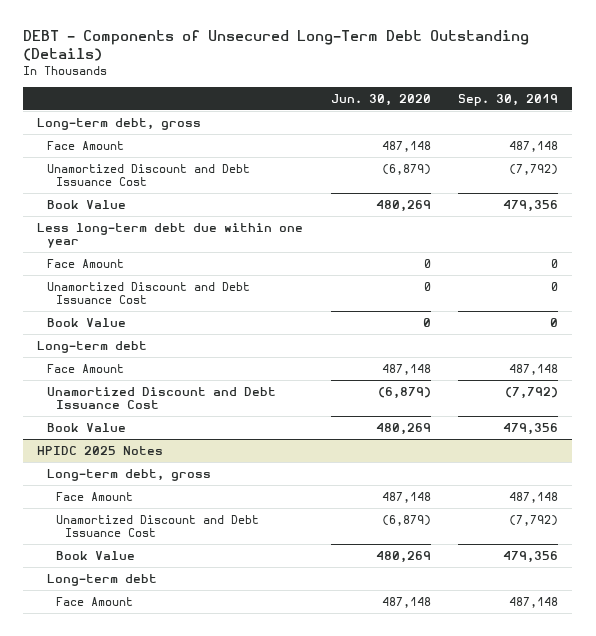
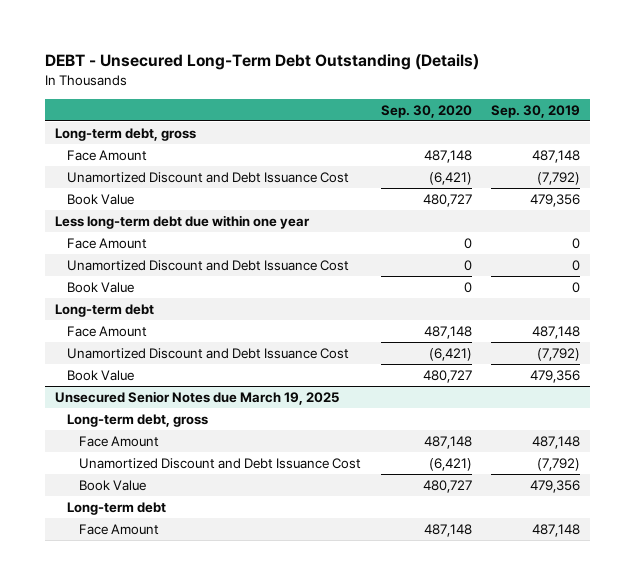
[23,30,530,62] DEBT - Components of Unsecured Long-Term Debt Outstanding (Details) -> [45,54,480,71] DEBT - Unsecured Long-Term Debt Outstanding (Details)
[330,93,431,106] Jun. 30, 2020 -> none
none -> [380,104,472,118] Sep. 30, 2020
[37,445,164,455] HPIDC 2025 Notes -> [54,391,339,406] Unsecured Senior Notes due March 19, 2025

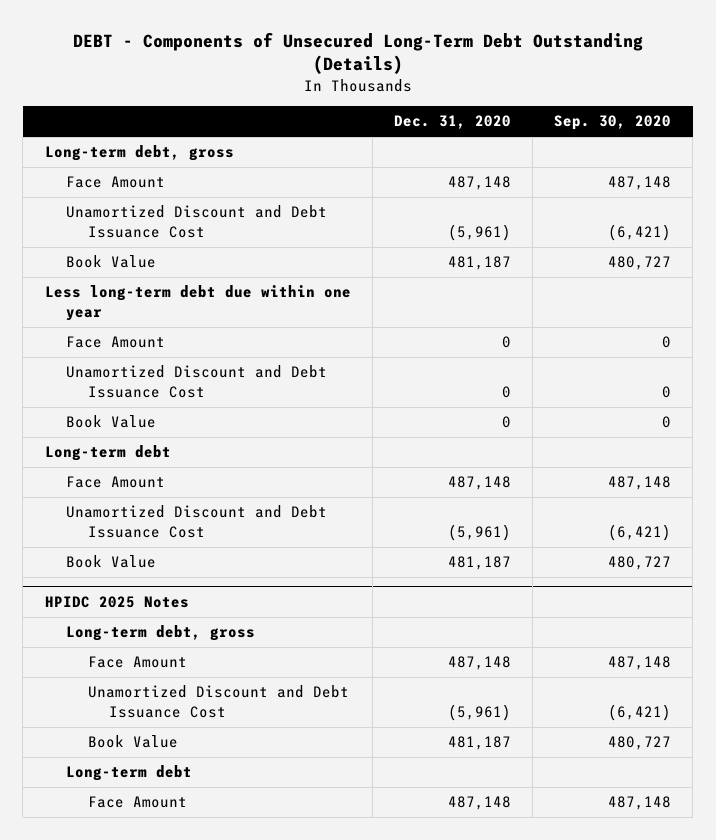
[45,54,480,71] DEBT - Unsecured Long-Term Debt Outstanding (Details) -> [72,31,643,75] DEBT - Components of Unsecured Long-Term Debt Outstanding (Details)
[491,104,581,118] Sep. 30, 2019 -> none
none -> [393,115,511,130] Dec. 31, 2020
[54,391,339,406] Unsecured Senior Notes due March 19, 2025 -> [44,596,189,609] HPIDC 2025 Notes

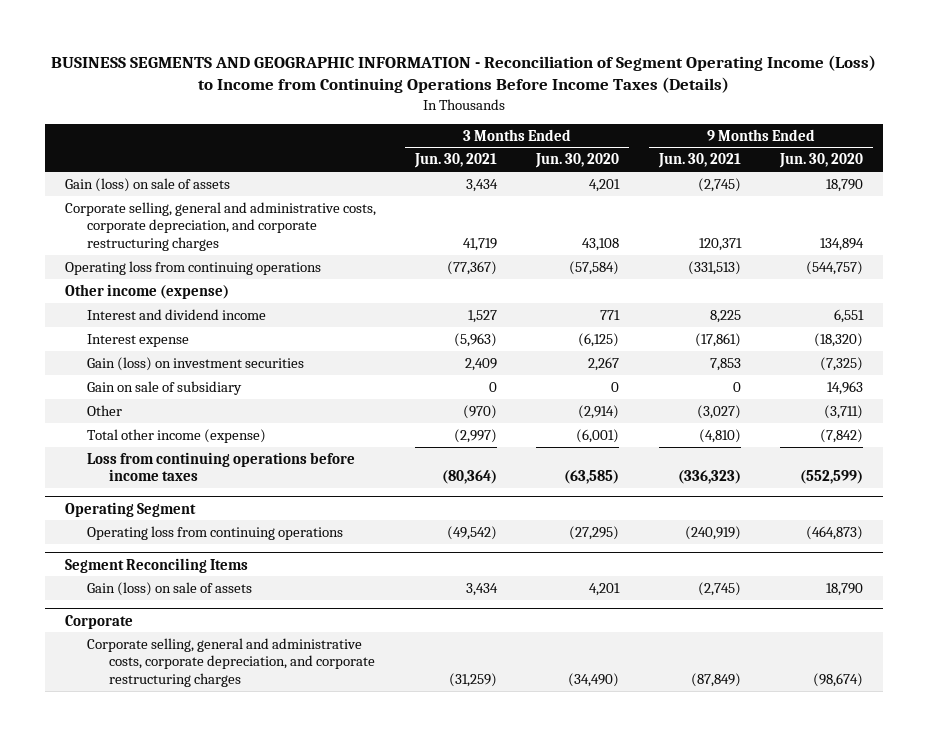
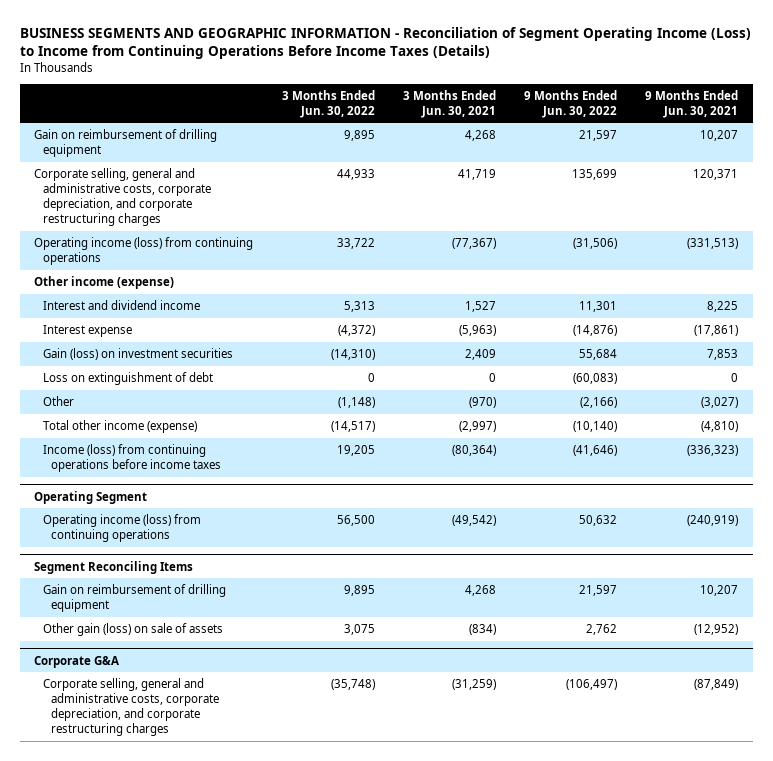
[535,153,620,169] Jun. 30, 2020 -> none
[779,153,864,169] Jun. 30, 2020 -> none
none -> [281,89,375,118] 3 Months Ended Jun. 30, 2022
none -> [524,89,618,118] 9 Months Ended Jun. 30, 2022
[64,177,230,192] Gain (loss) on sale of assets -> none
none -> [34,128,218,158] Gain on reimbursement of drilling equipment
[64,260,321,275] Operating loss from continuing operations -> [34,236,254,266] Operating income (loss) from continuing operations
[86,380,242,395] Gain on sale of subsidiary -> none
none -> [42,371,213,385] Loss on extinguishment of debt
[86,451,355,482] Loss from continuing operations before income taxes -> [42,443,222,473] Income (loss) from continuing operations before income taxes
[86,525,343,540] Operating loss from continuing operations -> [42,513,201,543] Operating income (loss) from continuing operations
none -> [42,583,226,613] Gain on reimbursement of drilling equipment
[86,581,252,596] Gain (loss) on sale of assets -> [42,622,223,636] Other gain (loss) on sale of assets
[466,582,499,596] 3,434 -> [468,623,496,635] (834)
[697,581,741,596] (2,745) -> [694,623,739,635] (12,952)
[64,614,133,629] Corporate -> [34,655,120,668] Corporate G&A

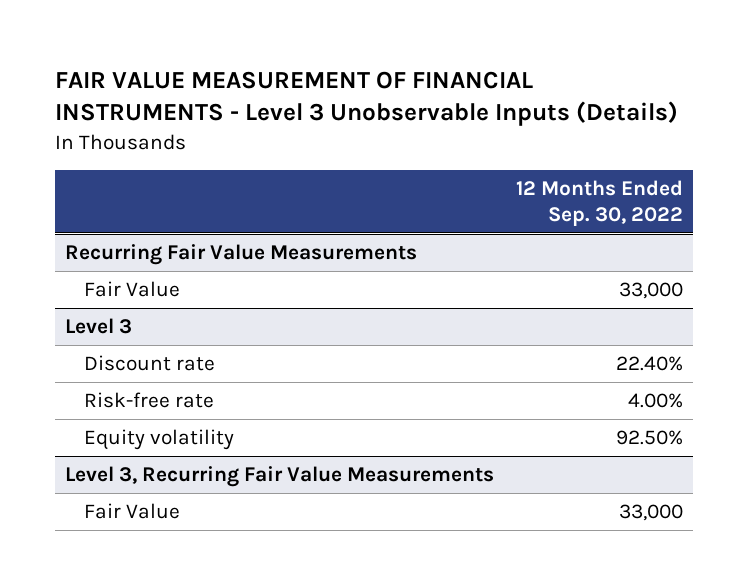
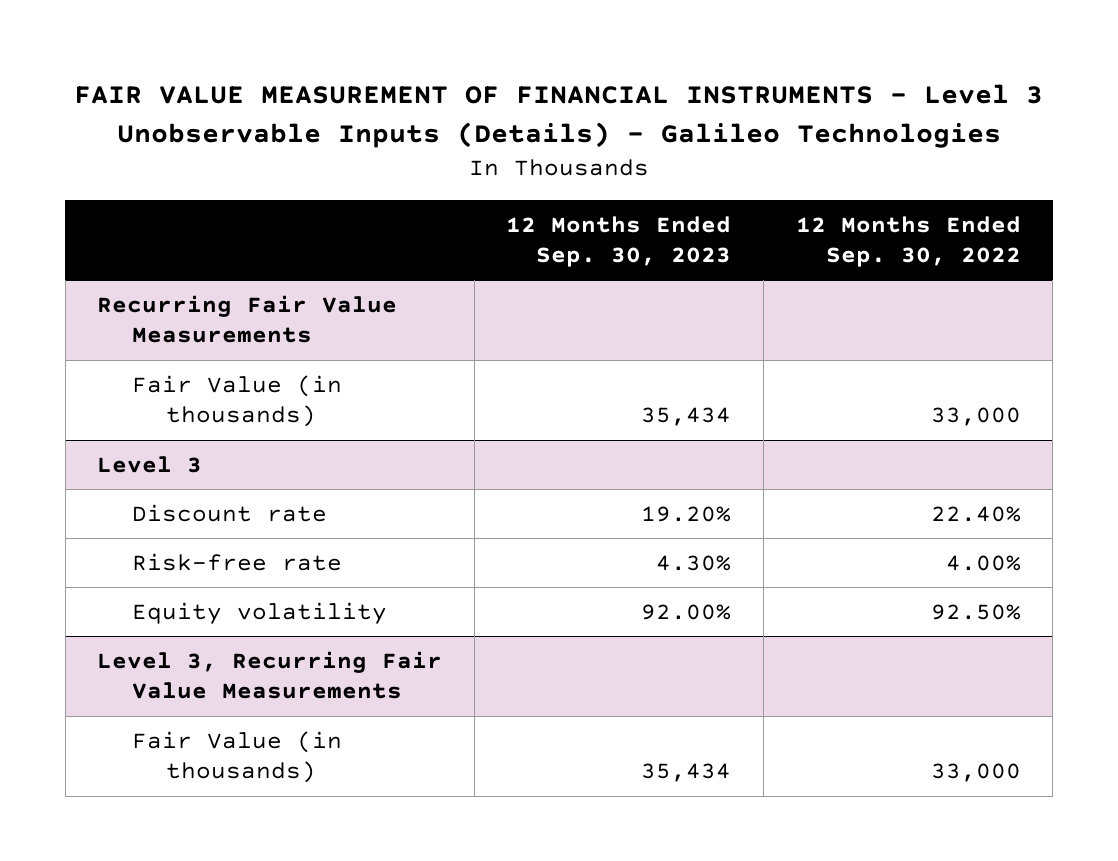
[54,70,678,127] FAIR VALUE MEASUREMENT OF FINANCIAL INSTRUMENTS - Level 3 Unobservable Inputs (Details) -> [73,84,1043,148] FAIR VALUE MEASUREMENT OF FINANCIAL INSTRUMENTS - Level 3 Unobservable Inputs (Details) - Galileo Technologies
none -> [506,215,732,268] 12 Months Ended Sep. 30, 2023
[83,281,180,298] Fair Value -> [131,374,342,428] Fair Value (in thousands)
[83,503,180,520] Fair Value -> [131,730,342,784] Fair Value (in thousands)

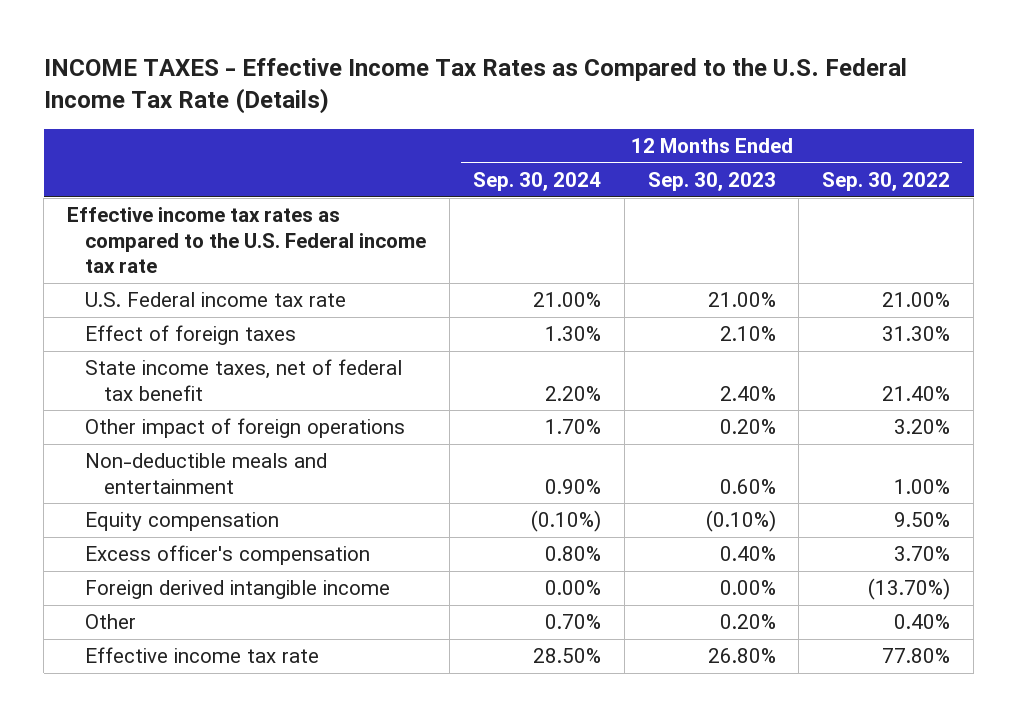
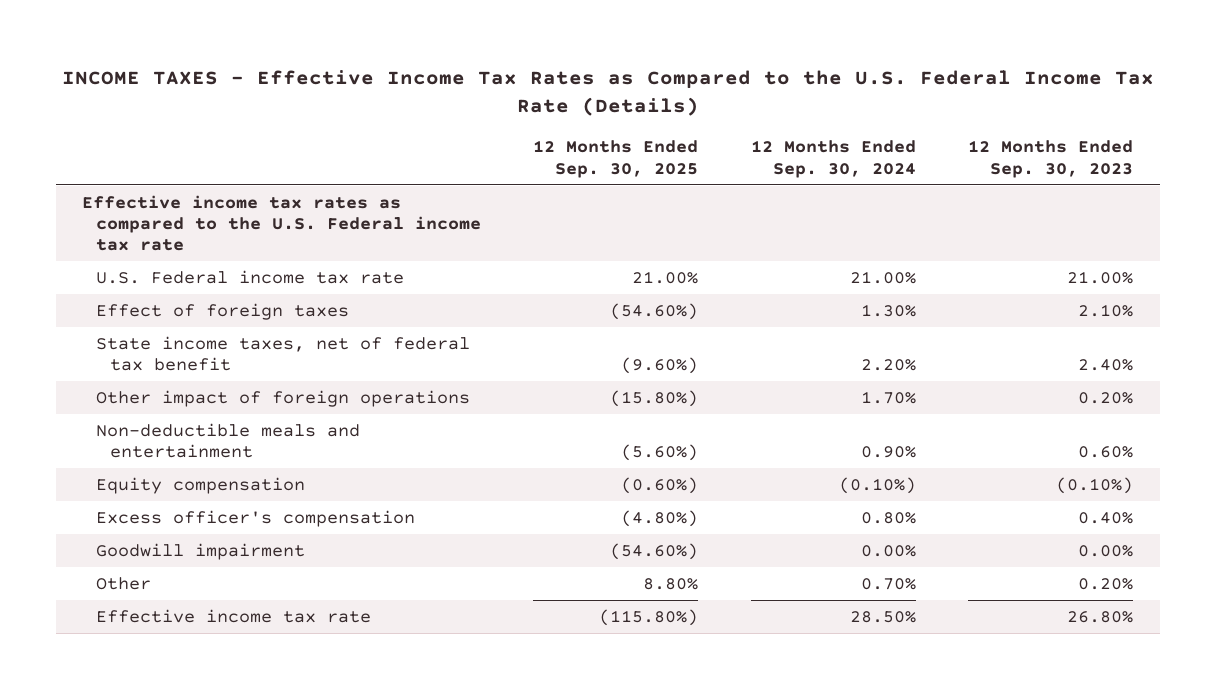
[822,172,951,192] Sep. 30, 2022 -> none
none -> [533,140,699,178] 12 Months Ended Sep. 30, 2025
[85,580,391,600] Foreign derived intangible income -> none
none -> [95,542,305,560] Goodwill impairment

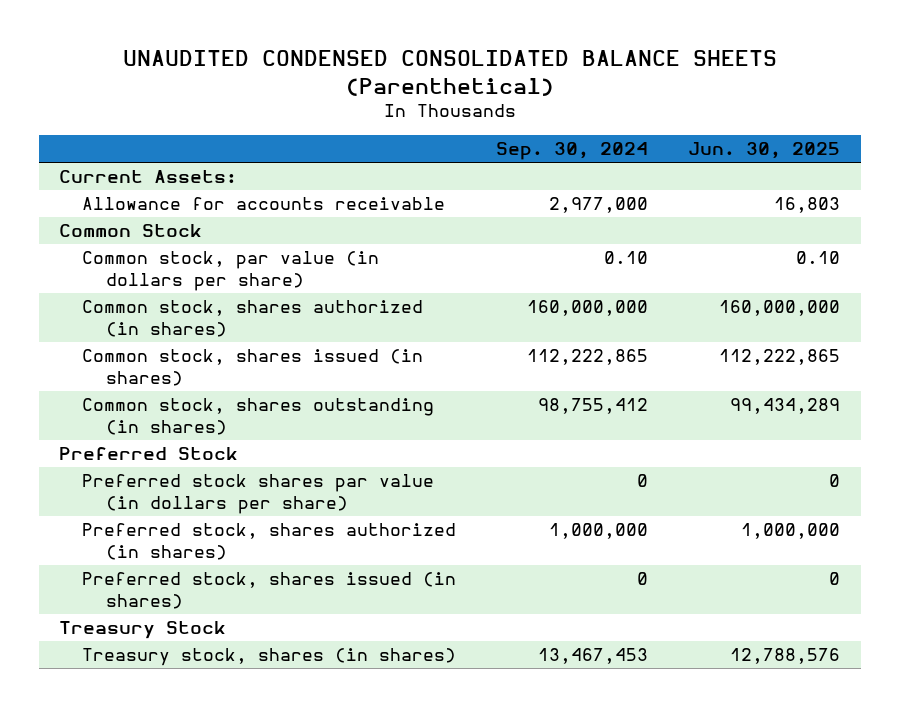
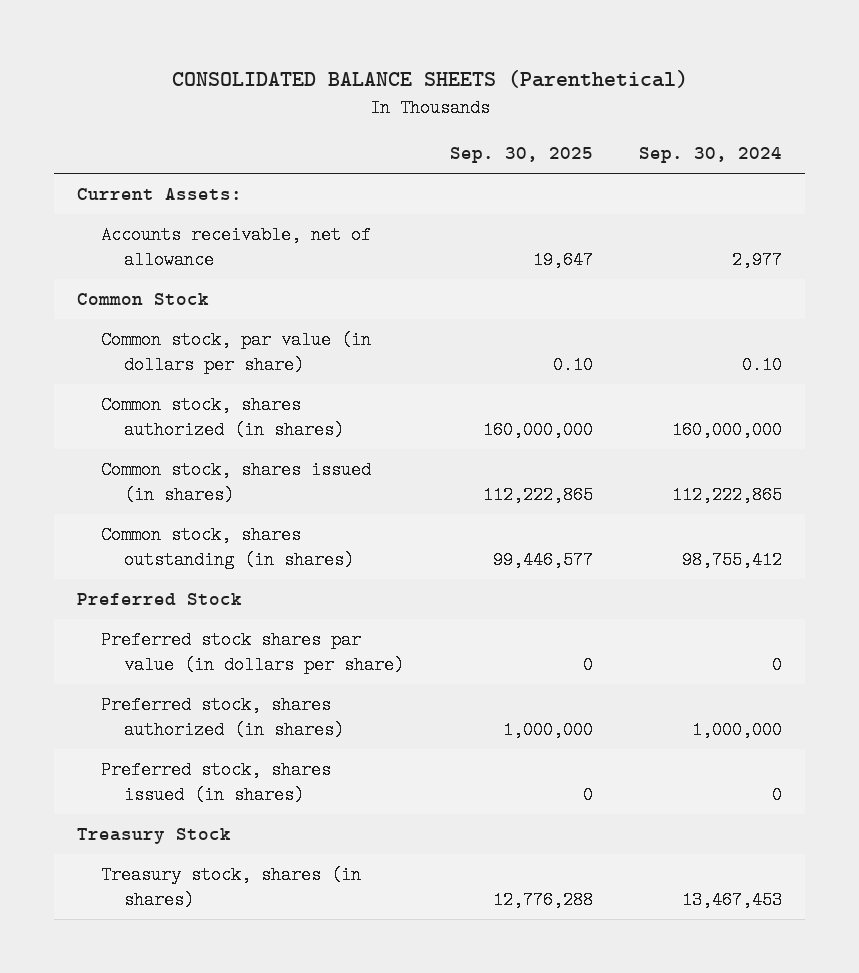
[122,50,777,96] UNAUDITED CONDENSED CONSOLIDATED BALANCE SHEETS (Parenthetical) -> [171,69,688,88] CONSOLIDATED BALANCE SHEETS (Parenthetical)
[688,142,841,160] Jun. 30, 2025 -> none
none -> [449,147,593,164] Sep. 30, 2025
[82,197,446,211] Allowance for accounts receivable -> [100,226,371,269] Accounts receivable, net of allowance
[549,197,649,214] 2,977,000 -> [731,250,782,269] 2,977

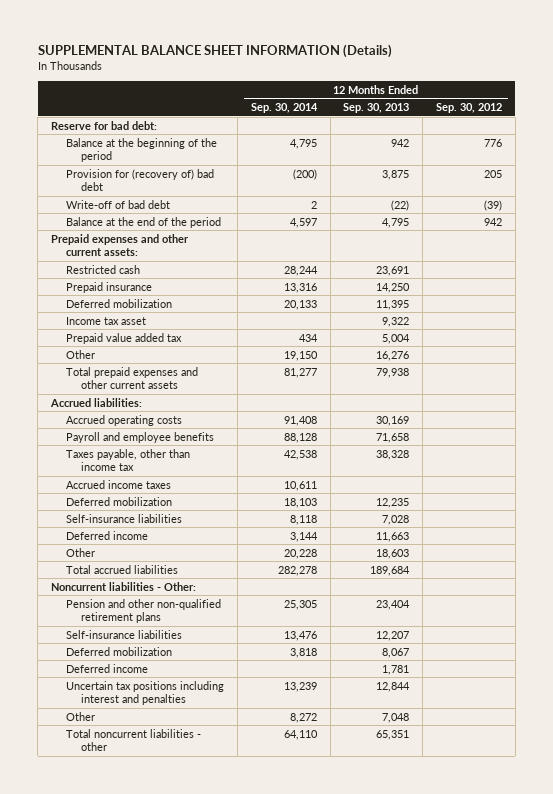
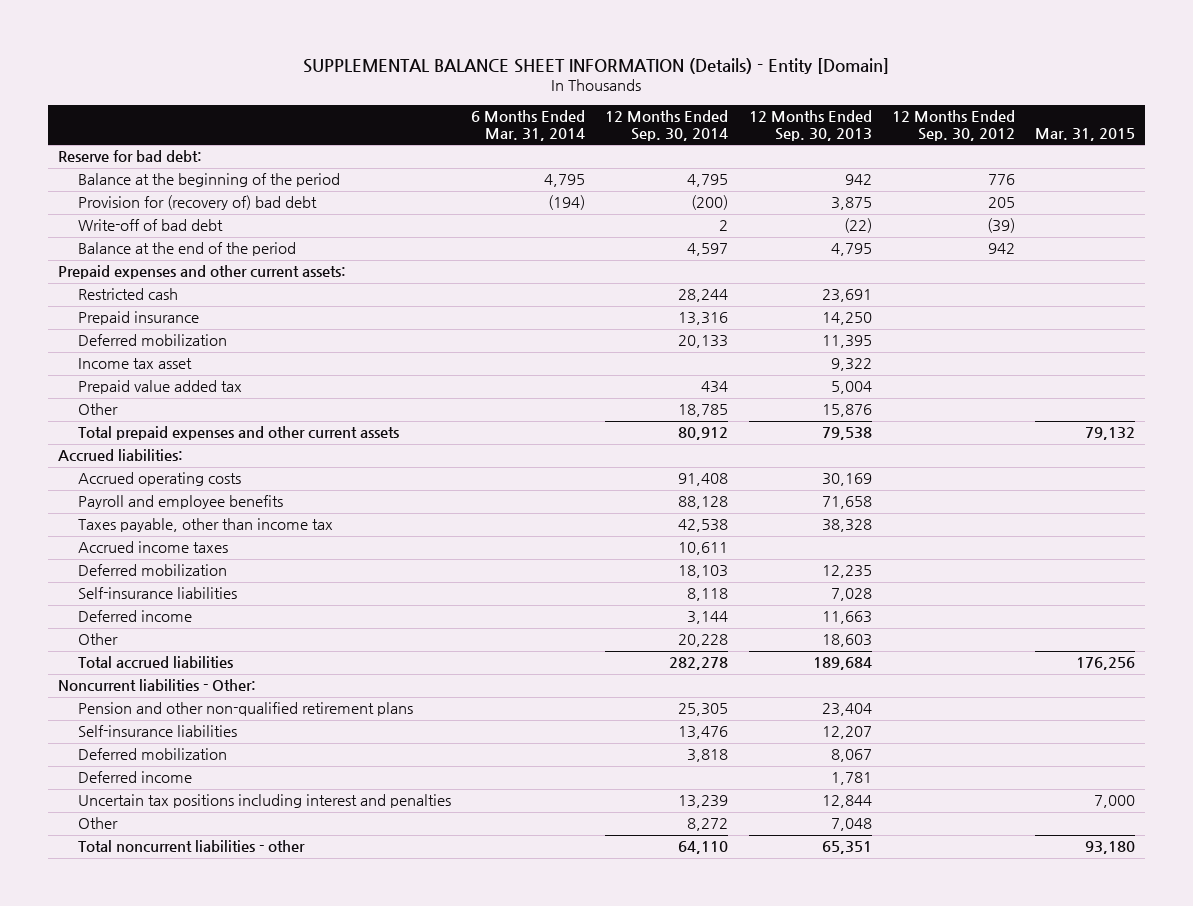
[37,44,392,59] SUPPLEMENTAL BALANCE SHEET INFORMATION (Details) -> [303,57,890,74] SUPPLEMENTAL BALANCE SHEET INFORMATION (Details) - Entity [Domain]
none -> [471,110,586,142] 6 Months Ended Mar. 31, 2014
none -> [1034,128,1135,142] Mar. 31, 2015
[283,350,318,361] 19,150 -> [678,404,729,418] 18,785
[376,350,410,361] 16,276 -> [821,404,872,418] 15,876
[283,367,317,378] 81,277 -> [678,427,729,441] 80,912
[376,367,410,378] 79,938 -> [821,427,872,441] 79,538

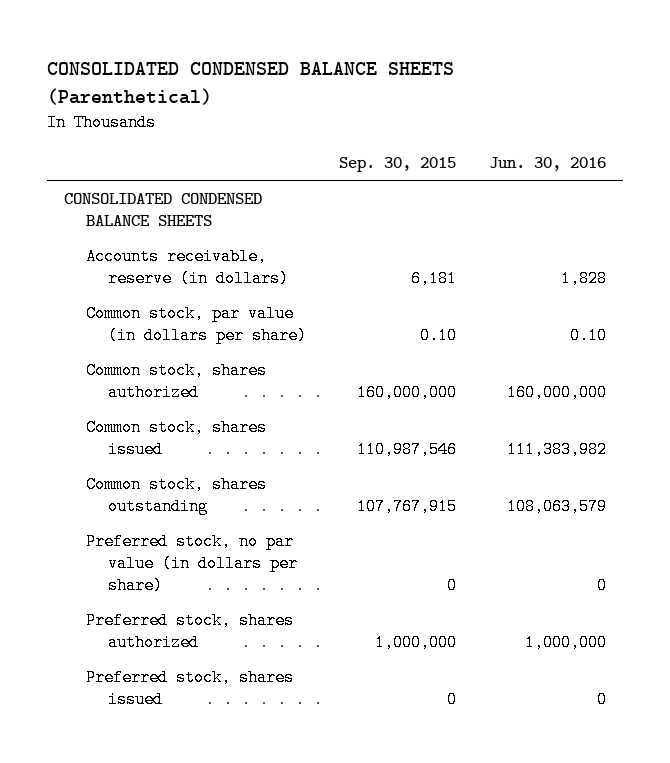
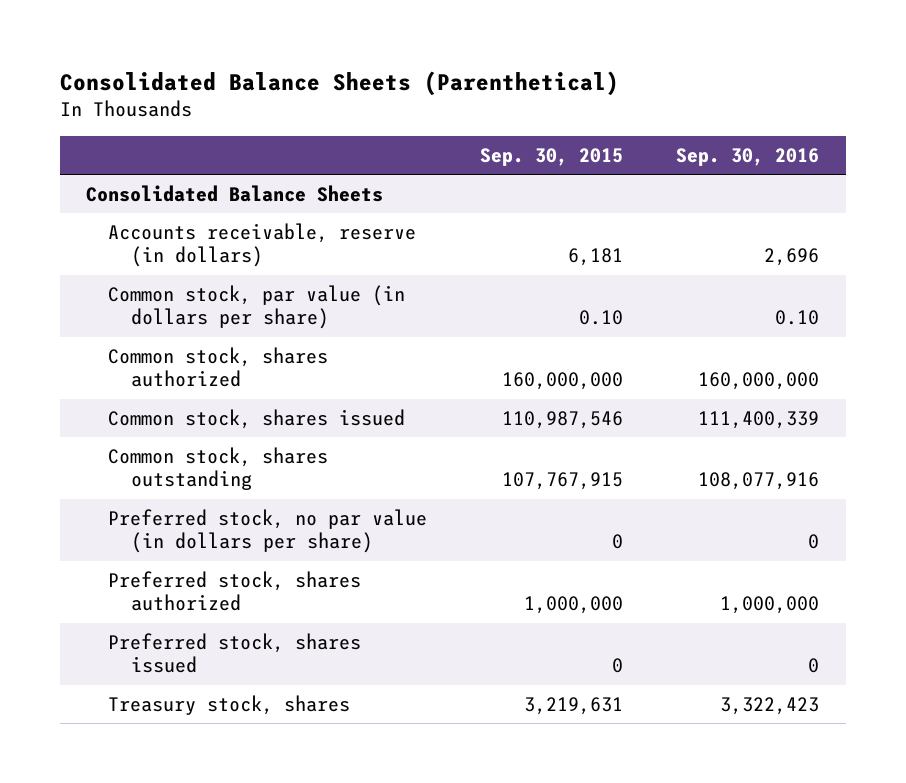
[47,62,455,105] CONSOLIDATED CONDENSED BALANCE SHEETS (Parenthetical) -> [59,71,619,97] Consolidated Balance Sheets (Parenthetical)
[489,156,607,171] Jun. 30, 2016 -> none
none -> [676,147,820,166] Sep. 30, 2016
[64,193,263,226] CONSOLIDATED CONDENSED BALANCE SHEETS -> [86,184,384,202] Consolidated Balance Sheets
none -> [108,694,351,715] Treasury stock, shares

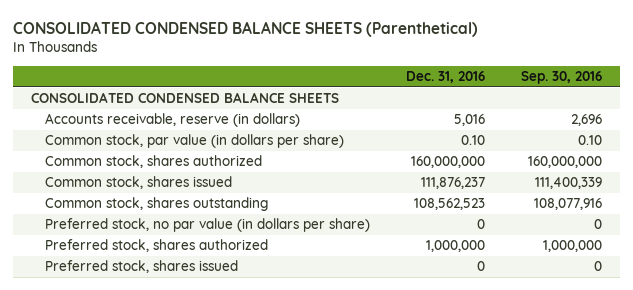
[59,71,619,97] Consolidated Balance Sheets (Parenthetical) -> [12,20,478,37] CONSOLIDATED CONDENSED BALANCE SHEETS (Parenthetical)
[480,147,624,166] Sep. 30, 2015 -> none
none -> [406,71,486,84] Dec. 31, 2016
[86,184,384,202] Consolidated Balance Sheets -> [30,92,339,104] CONSOLIDATED CONDENSED BALANCE SHEETS
[108,694,351,715] Treasury stock, shares -> none

